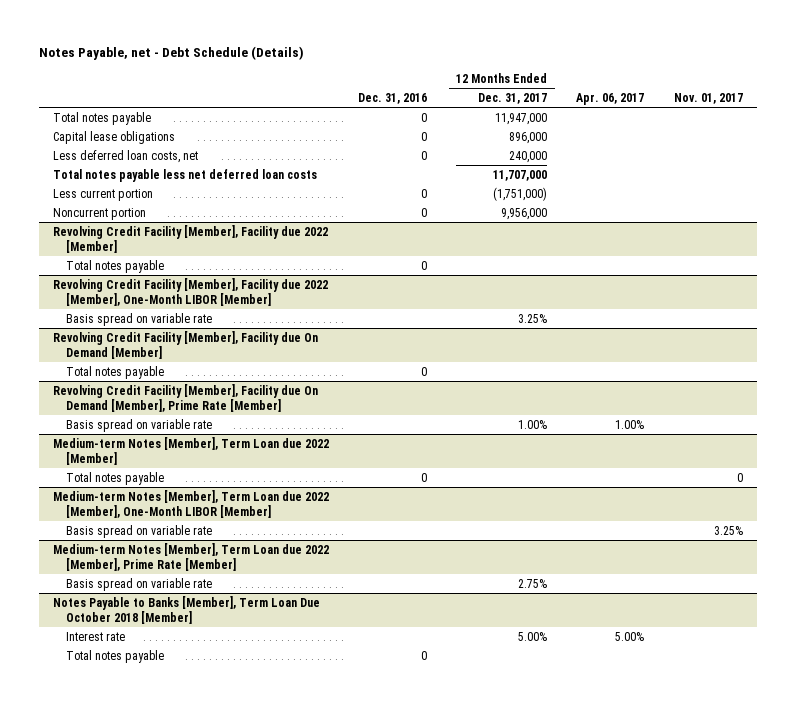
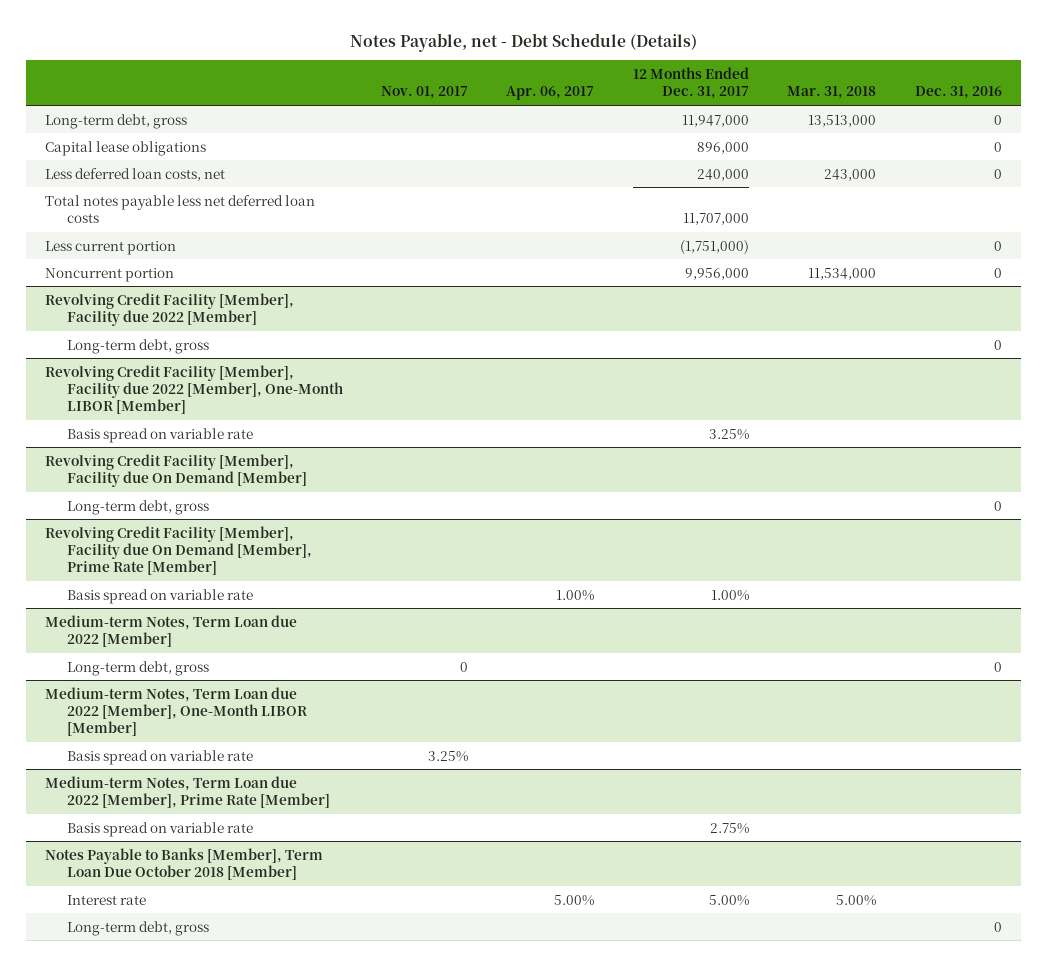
none -> [787,86,877,100] Mar. 31, 2018
[53,111,152,125] Total notes payable -> [45,113,188,129] Long-term debt, gross
[65,259,164,273] Total notes payable -> [66,338,209,354] Long-term debt, gross
[65,365,164,379] Total notes payable -> [66,499,209,515] Long-term debt, gross
[53,436,330,465] Medium-term Notes [Member], Term Loan due 2022 [Member] -> [45,614,298,647] Medium-term Notes, Term Loan due 2022 [Member]
[65,471,164,485] Total notes payable -> [66,660,209,676] Long-term debt, gross
[53,489,330,518] Medium-term Notes [Member], Term Loan due 2022 [Member], One-Month LIBOR [Member] -> [45,686,308,737] Medium-term Notes, Term Loan due 2022 [Member], One-Month LIBOR [Member]
[53,542,330,571] Medium-term Notes [Member], Term Loan due 2022 [Member], Prime Rate [Member] -> [45,775,330,808] Medium-term Notes, Term Loan due 2022 [Member], Prime Rate [Member]
[65,649,164,663] Total notes payable -> [66,920,209,936] Long-term debt, gross

